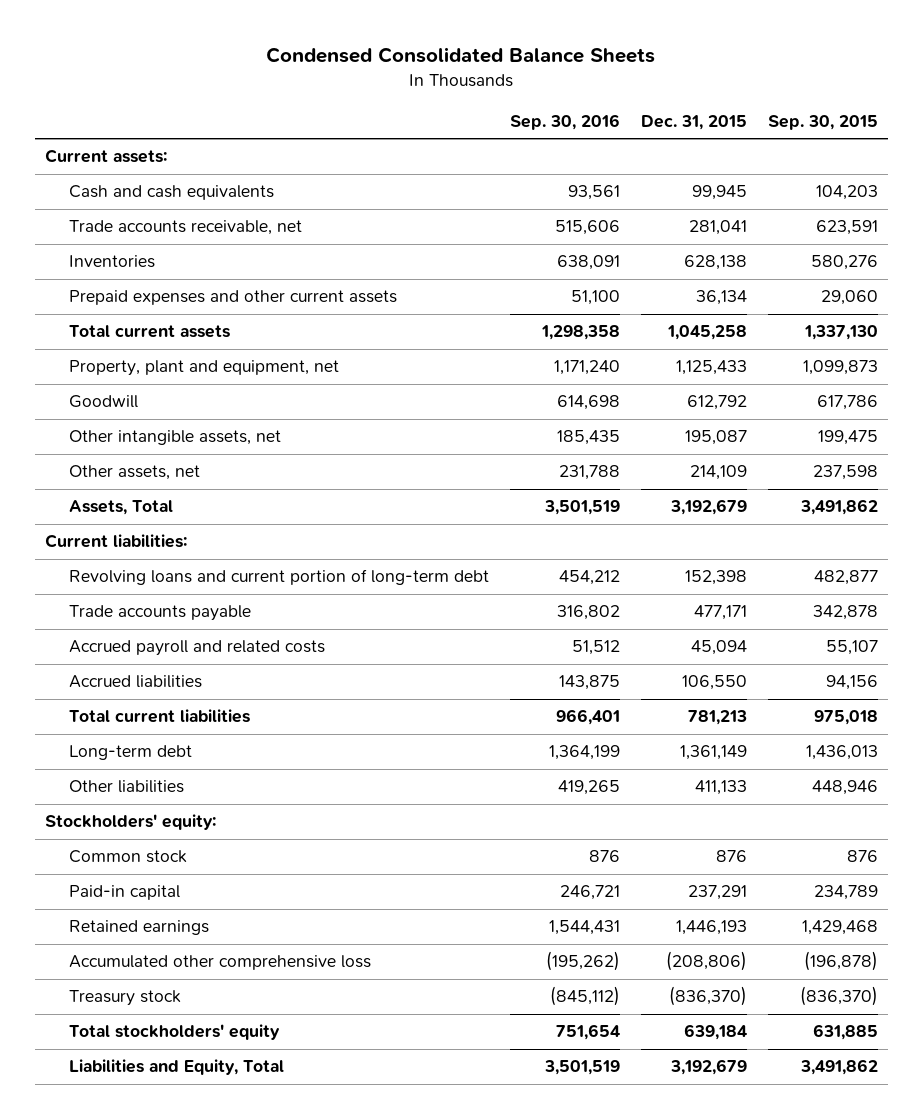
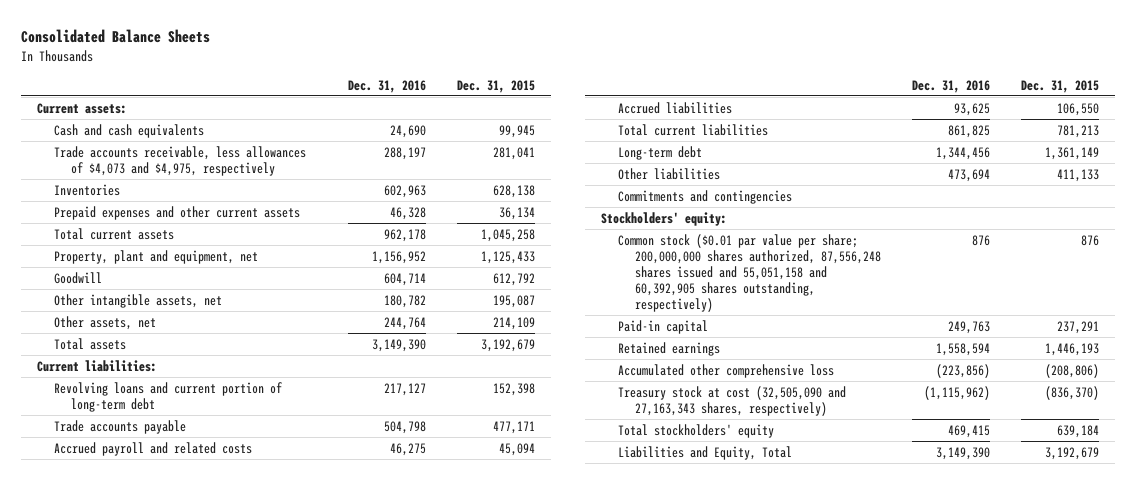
[266,47,656,64] Condensed Consolidated Balance Sheets -> [21,29,211,44] Consolidated Balance Sheets
[509,114,620,131] Sep. 30, 2016 -> none
[767,115,878,131] Sep. 30, 2015 -> none
none -> [348,79,427,93] Dec. 31, 2016
[68,220,302,236] Trade accounts receivable, net -> [53,145,306,176] Trade accounts receivable, less allowances of $4,073 and $4,975, respectively
[68,500,173,516] Assets, Total -> [53,337,126,350] Total assets
none -> [617,189,792,204] Commitments and contingencies
[68,850,187,864] Common stock -> [617,233,881,313] Common stock ($0.01 par value per share; 200,000,000 shares authorized, 87,556,248 shares issued and 55,051,158 and 60,392,905 shares outstanding, respectively)
[68,990,181,1007] Treasury stock -> [617,385,846,416] Treasury stock at cost (32,505,090 and 27,163,343 shares, respectively)

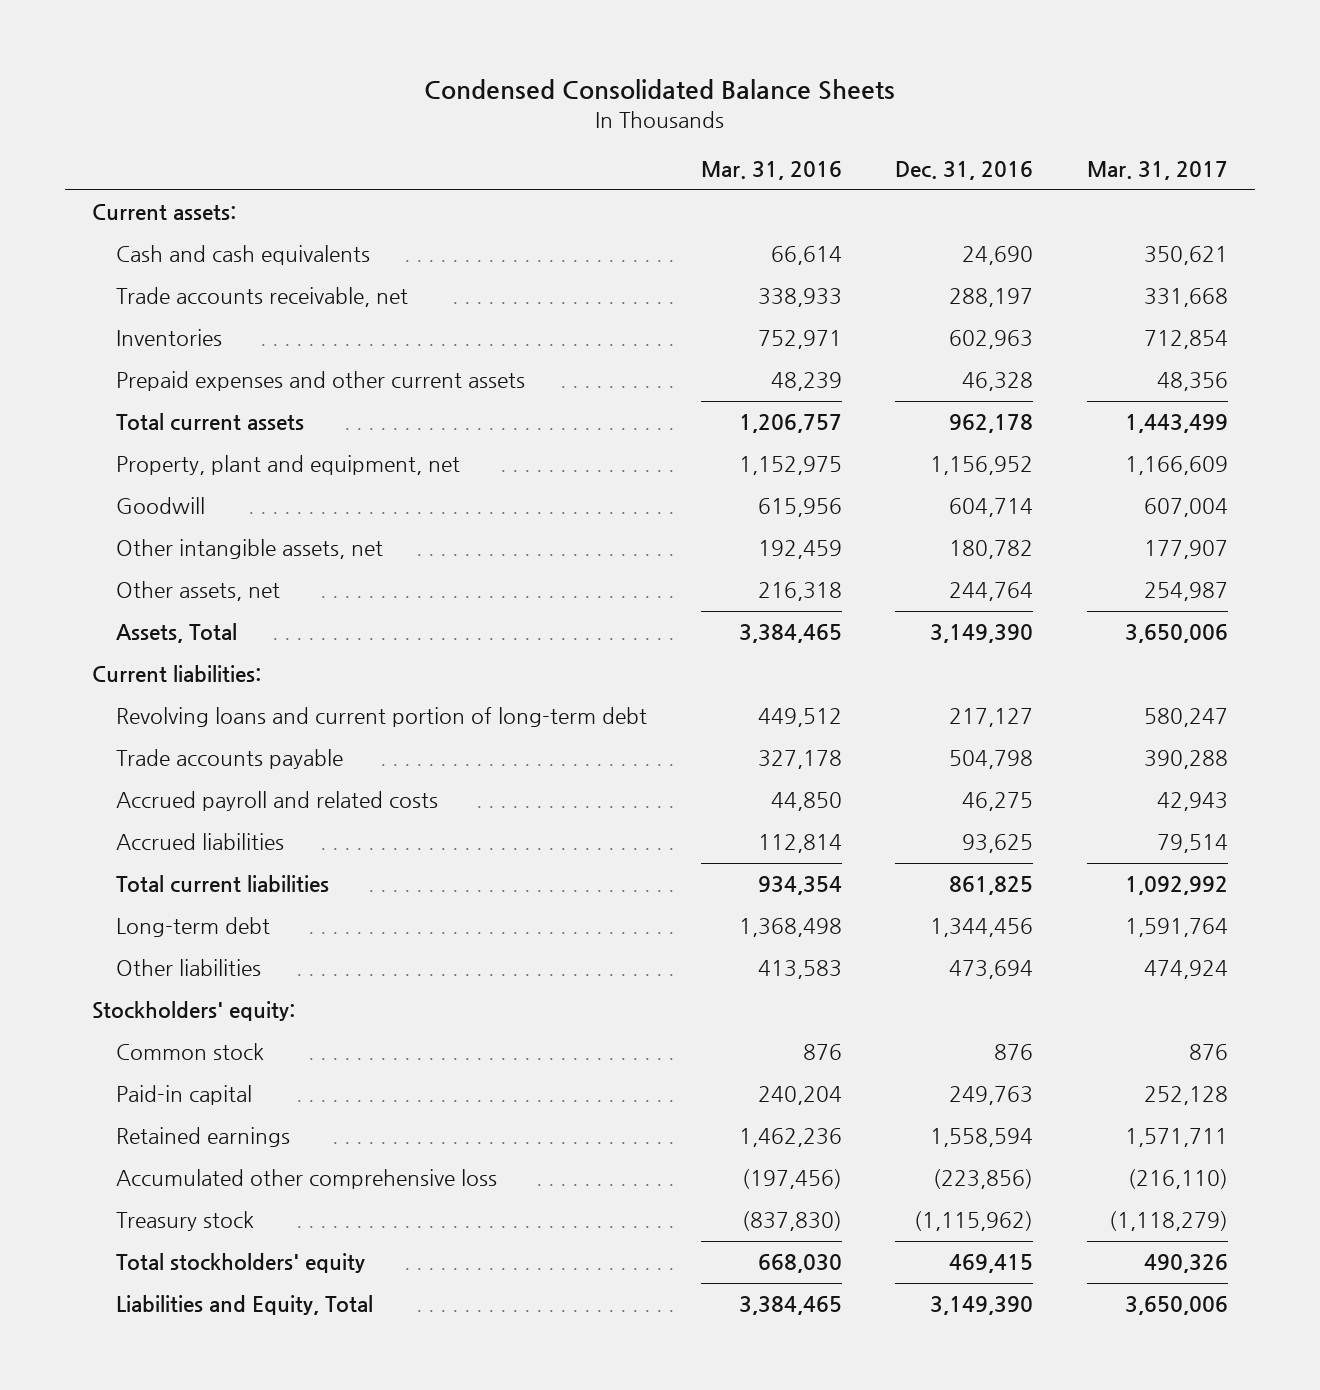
[21,29,211,44] Consolidated Balance Sheets -> [423,79,895,101] Condensed Consolidated Balance Sheets
[457,79,536,93] Dec. 31, 2015 -> none
none -> [700,161,842,181] Mar. 31, 2016
none -> [1086,161,1228,181] Mar. 31, 2017
[53,145,306,176] Trade accounts receivable, less allowances of $4,073 and $4,975, respectively -> [115,287,408,308] Trade accounts receivable, net
[53,337,126,350] Total assets -> [115,623,237,644] Assets, Total
[617,189,792,204] Commitments and contingencies -> none
[617,233,881,313] Common stock ($0.01 par value per share; 200,000,000 shares authorized, 87,556,248 shares issued and 55,051,158 and 60,392,905 shares outstanding, respectively) -> [115,1043,264,1061] Common stock
[617,385,846,416] Treasury stock at cost (32,505,090 and 27,163,343 shares, respectively) -> [115,1211,254,1232] Treasury stock

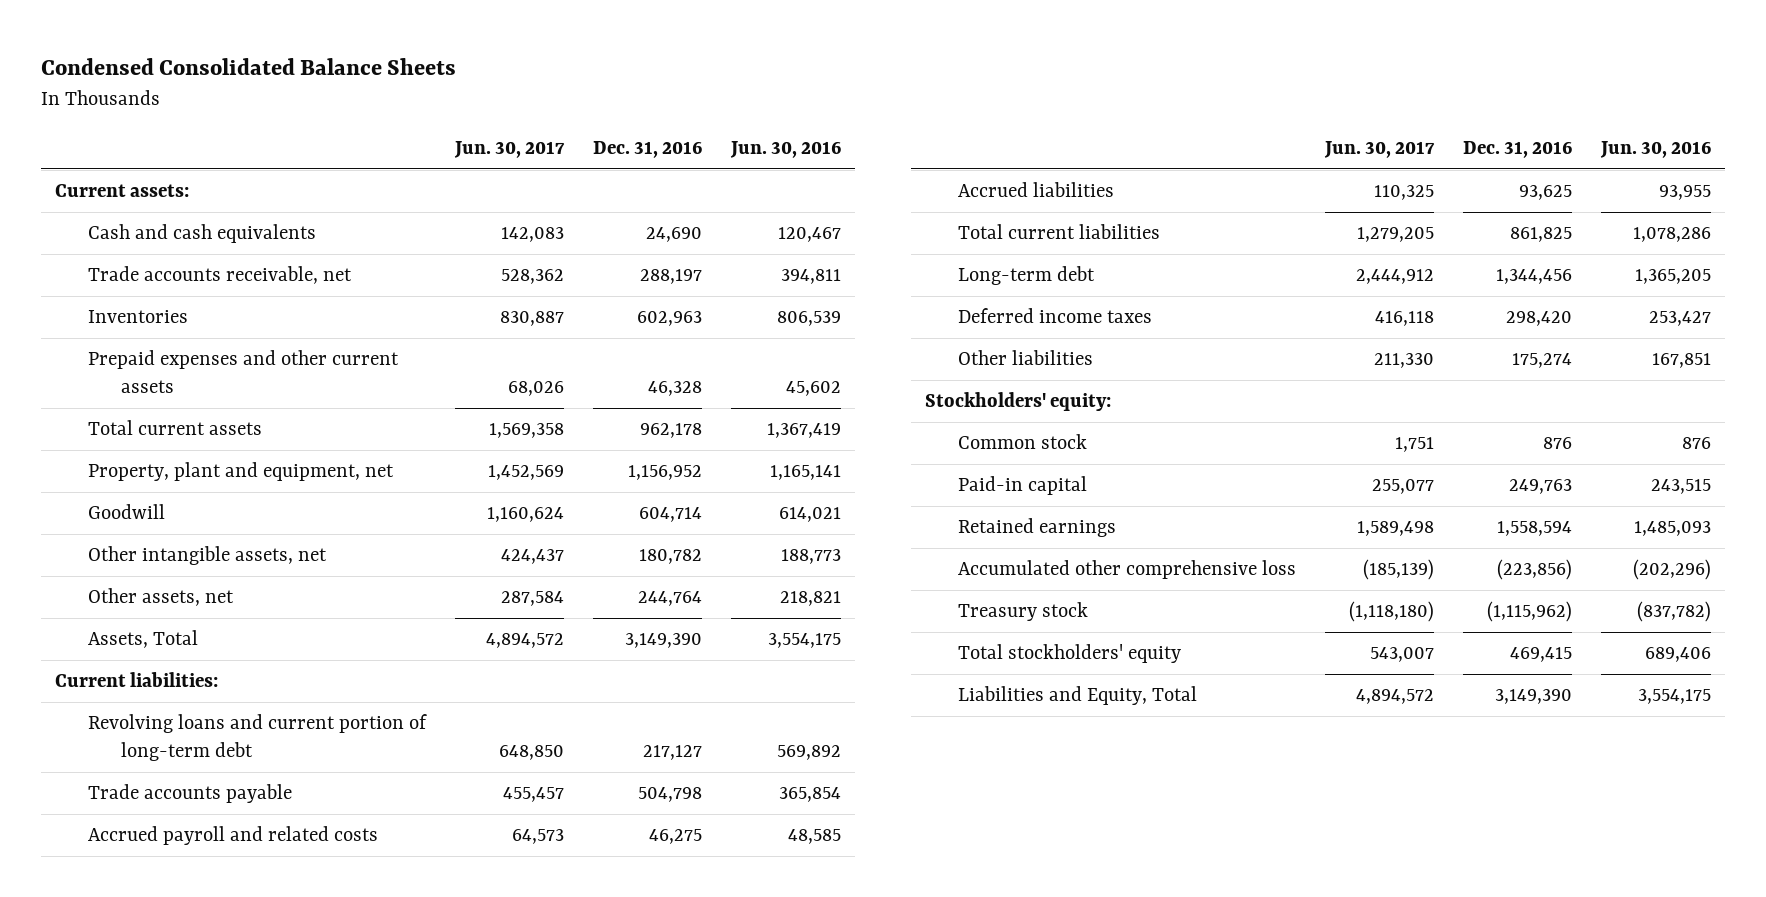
[700,161,842,181] Mar. 31, 2016 -> none
[1086,161,1228,181] Mar. 31, 2017 -> none
none -> [453,141,565,159] Jun. 30, 2017
none -> [729,141,841,159] Jun. 30, 2016
none -> [957,308,1152,324] Deferred income taxes
[949,960,1034,980] 473,694 -> [1511,353,1572,369] 175,274

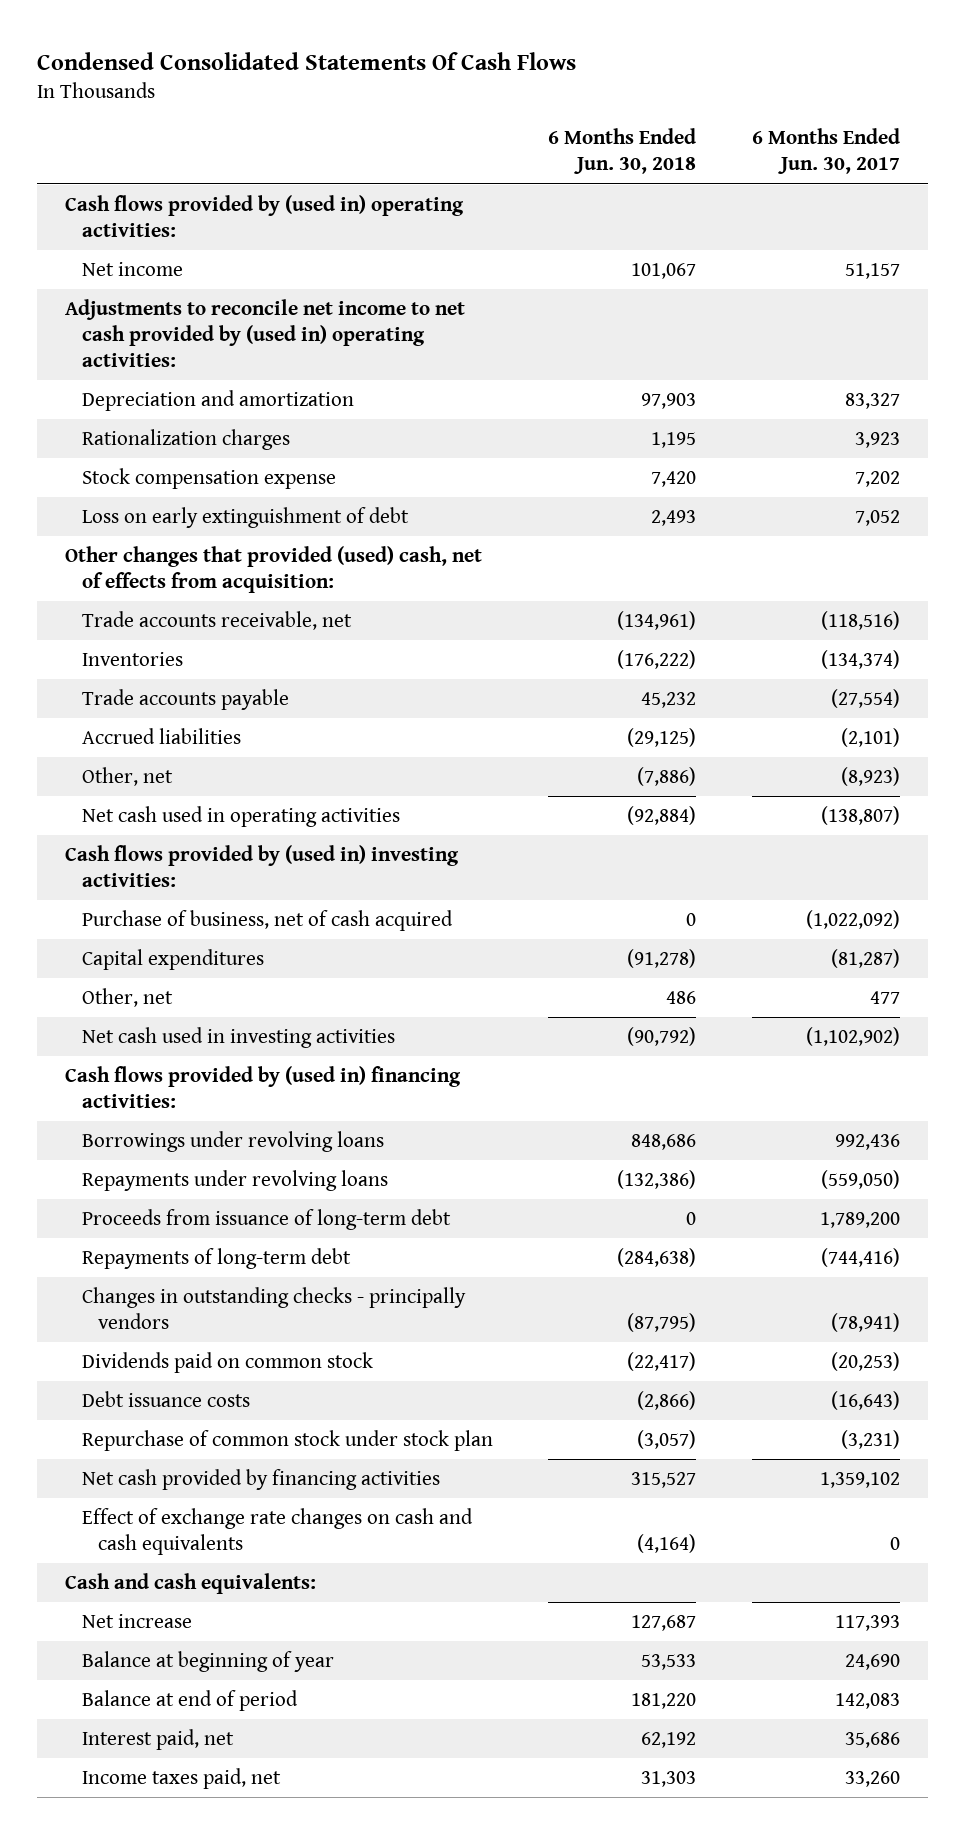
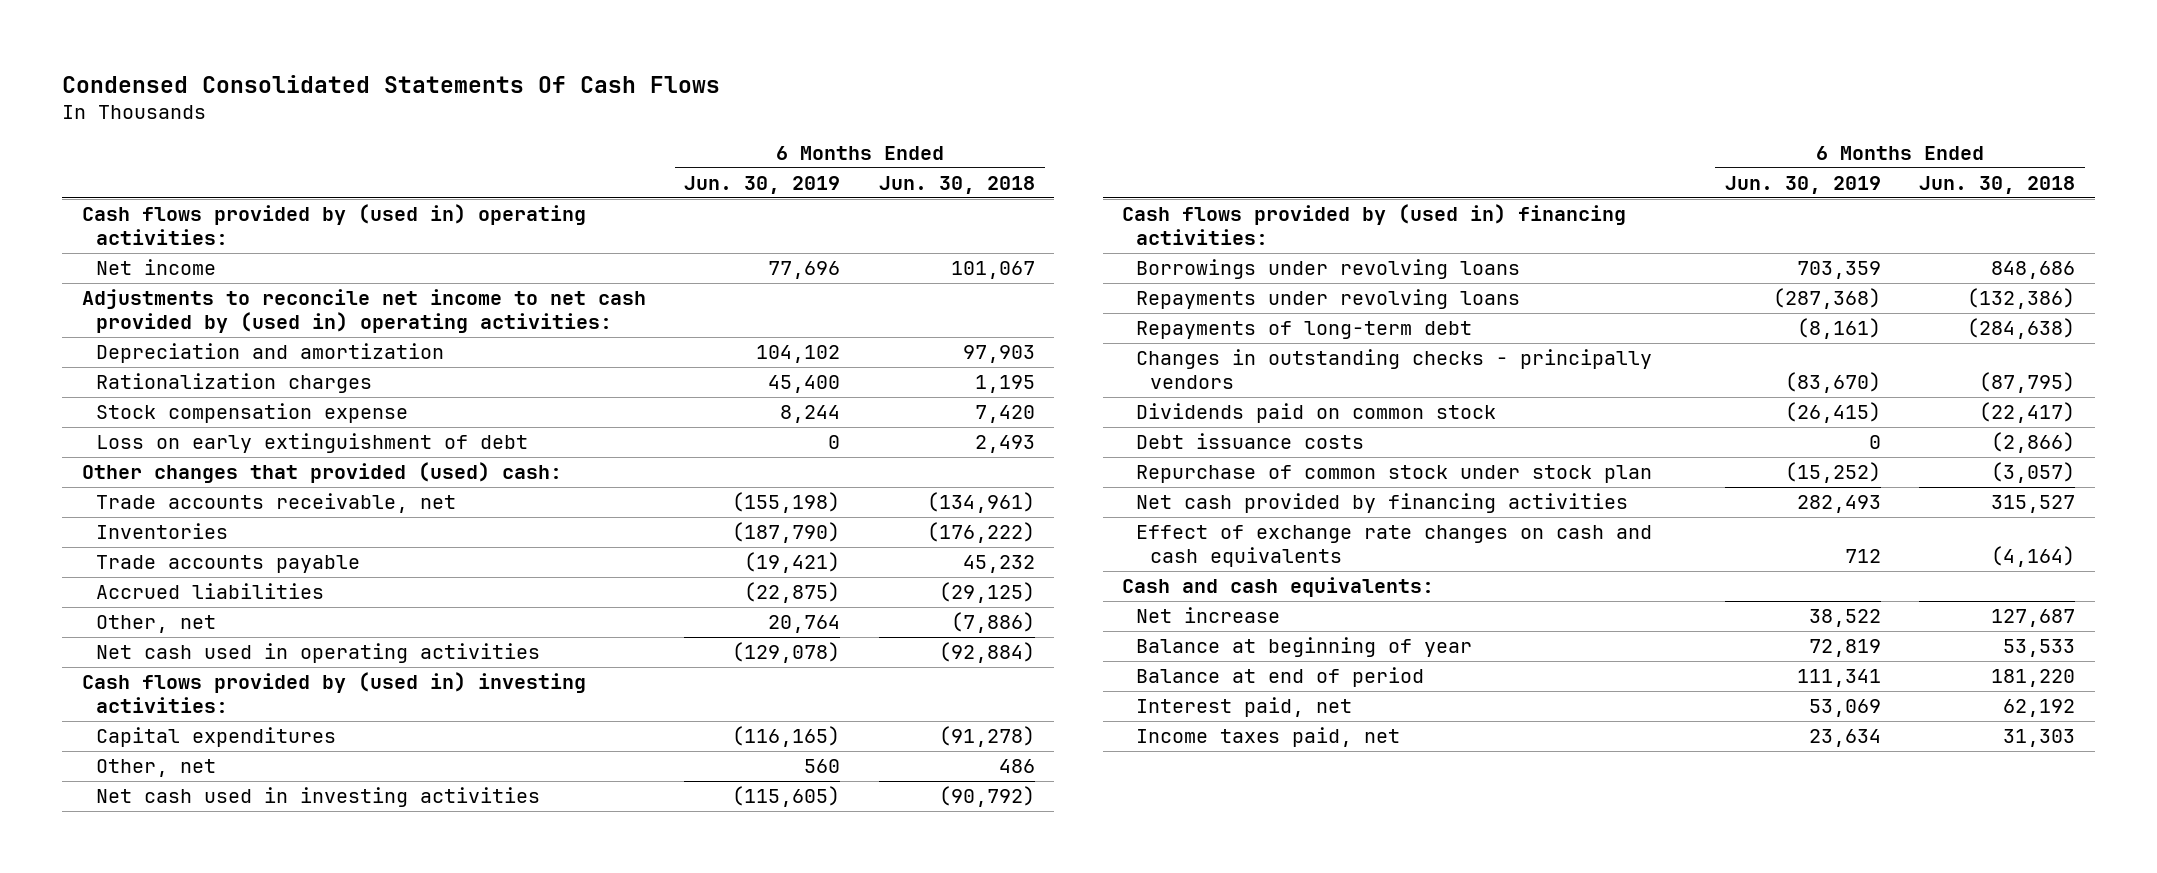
[752,128,901,175] 6 Months Ended Jun. 30, 2017 -> none
none -> [684,175,841,194] Jun. 30, 2019
[65,546,483,594] Other changes that provided (used) cash, net of effects from acquisition: -> [81,462,562,484] Other changes that provided (used) cash:
[81,910,453,932] Purchase of business, net of cash acquired -> none
[81,1209,451,1231] Proceeds from issuance of long-term debt -> none

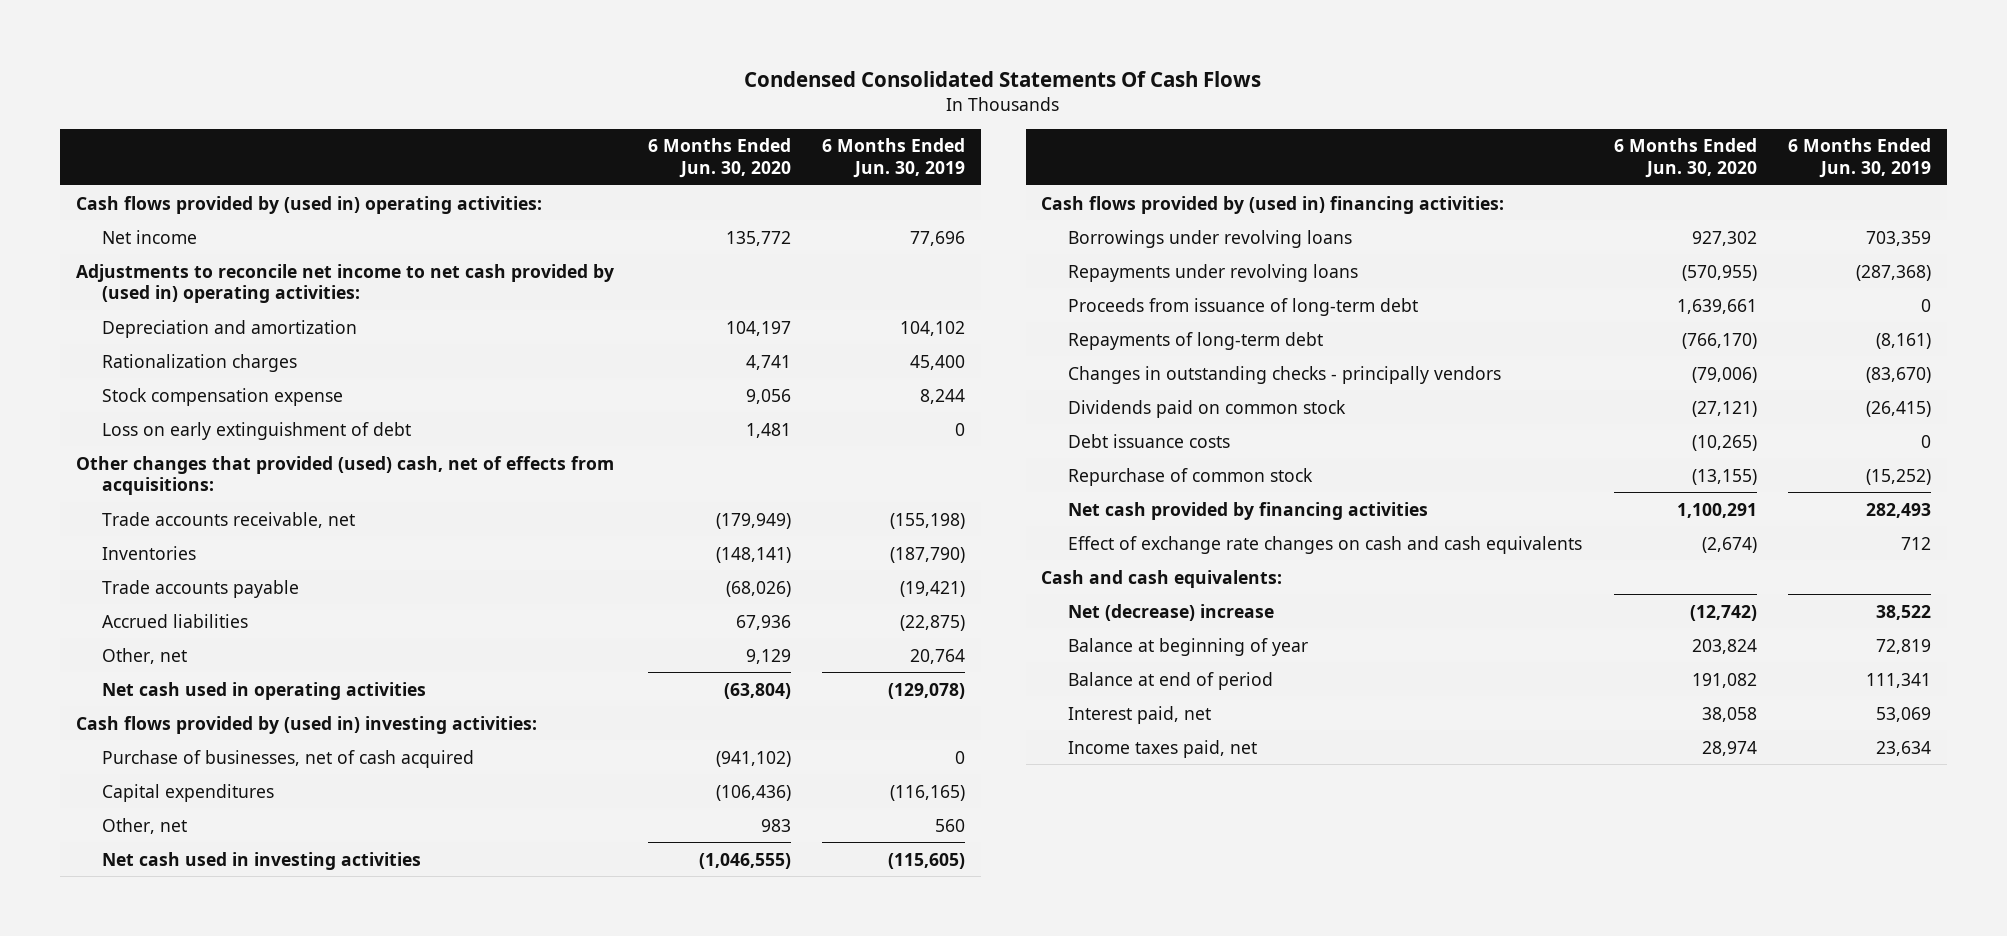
[879,175,1036,194] Jun. 30, 2018 -> none
none -> [647,138,791,179] 6 Months Ended Jun. 30, 2020
[81,462,562,484] Other changes that provided (used) cash: -> [75,455,614,496] Other changes that provided (used) cash, net of effects from acquisitions:
none -> [102,749,475,768] Purchase of businesses, net of cash acquired
none -> [1067,297,1418,316] Proceeds from issuance of long-term debt
[1136,465,1653,484] Repurchase of common stock under stock plan -> [1067,467,1313,486] Repurchase of common stock
[1136,607,1281,624] Net increase -> [1067,603,1274,621] Net (decrease) increase

